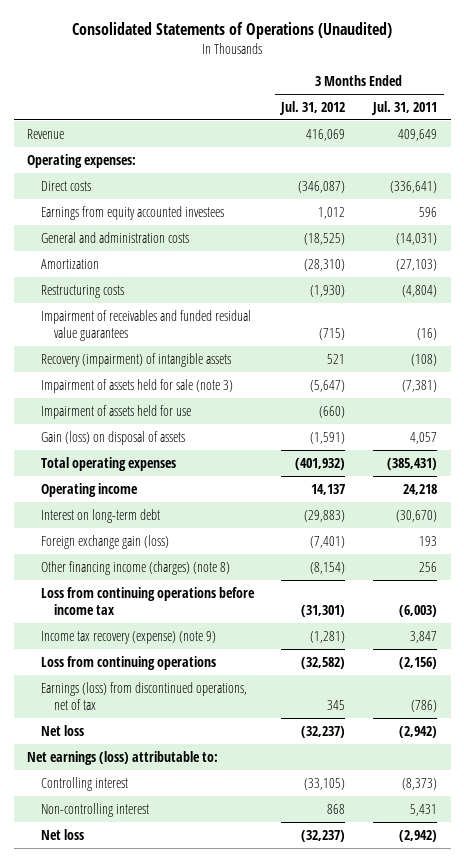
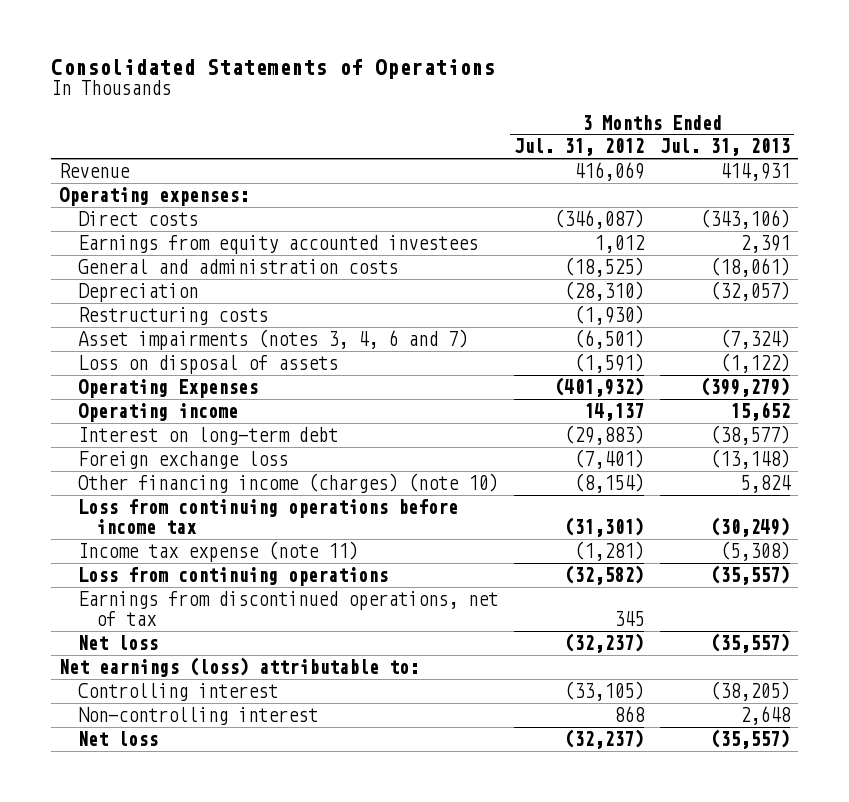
[72,22,393,40] Consolidated Statements of Operations (Unaudited) -> [50,58,495,79] Consolidated Statements of Operations
[370,100,437,115] Jul. 31, 2011 -> none
none -> [659,138,790,157] Jul. 31, 2013
[40,258,99,269] Amortization -> [77,282,198,302] Depreciation
[40,309,251,342] Impairment of receivables and funded residual value guarantees -> none
[40,352,231,367] Recovery (impairment) of intangible assets -> none
[40,378,233,393] Impairment of assets held for sale (note 3) -> none
[40,404,191,419] Impairment of assets held for use -> none
none -> [77,328,468,350] Asset impairments (notes 3, 4, 6 and 7)
[40,430,185,445] Gain (loss) on disposal of assets -> [77,354,338,374] Loss on disposal of assets
[40,456,176,471] Total operating expenses -> [77,378,258,398] Operating Expenses
[40,534,169,549] Foreign exchange gain (loss) -> [77,450,288,469] Foreign exchange loss
[40,560,230,575] Other financing income (charges) (note 8) -> [77,472,498,493] Other financing income (charges) (note 10)
[40,630,216,644] Income tax recovery (expense) (note 9) -> [77,540,358,562] Income tax expense (note 11)
[40,681,247,711] Earnings (loss) from discontinued operations, net of tax -> [77,590,498,626] Earnings from discontinued operations, net of tax

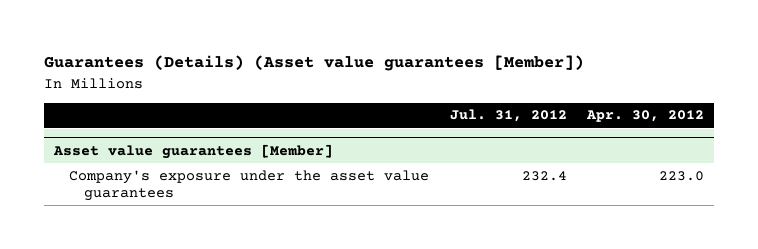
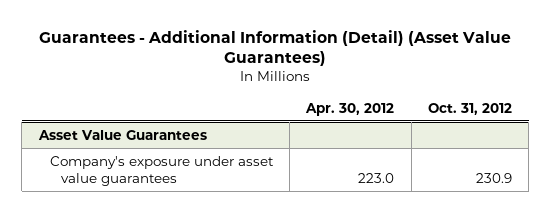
[44,55,585,72] Guarantees (Details) (Asset value guarantees [Member]) -> [39,29,512,67] Guarantees - Additional Information (Detail) (Asset Value Guarantees)
[449,109,567,123] Jul. 31, 2012 -> none
none -> [427,102,512,115] Oct. 31, 2012
[53,143,334,159] Asset value guarantees [Member] -> [37,129,207,140] Asset Value Guarantees
[69,169,430,202] Company's exposure under the asset value guarantees -> [49,155,274,186] Company's exposure under asset value guarantees

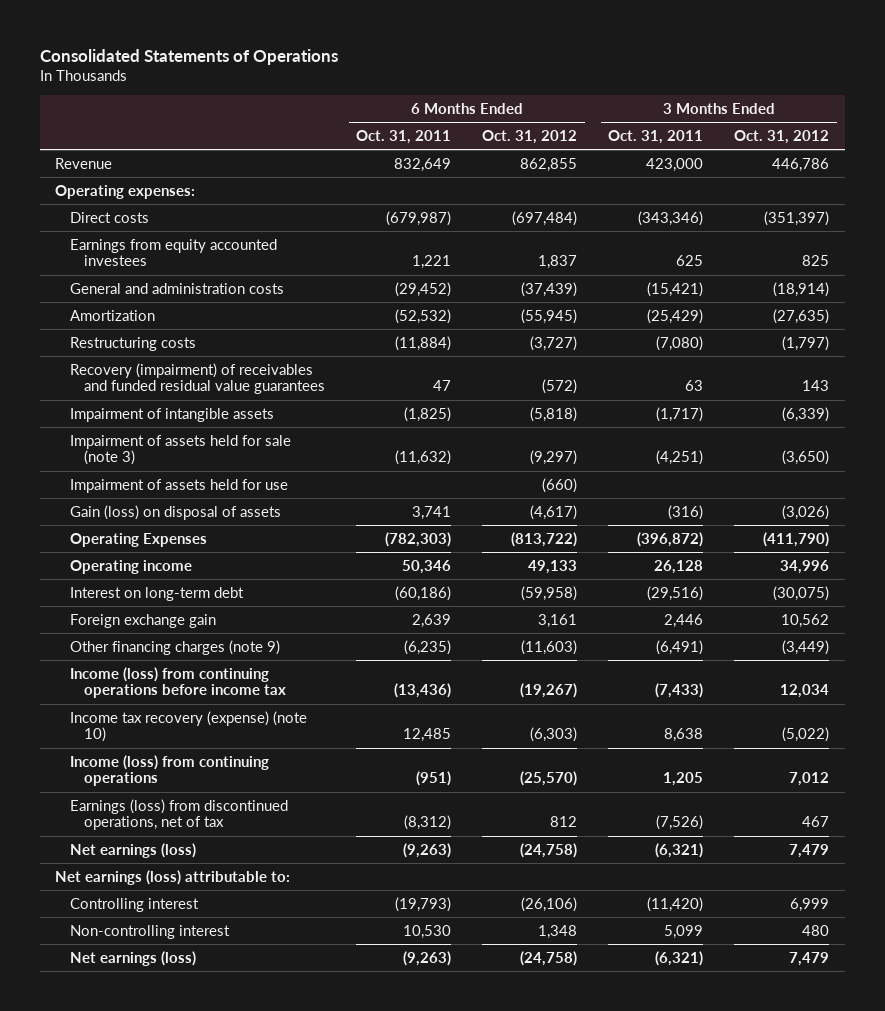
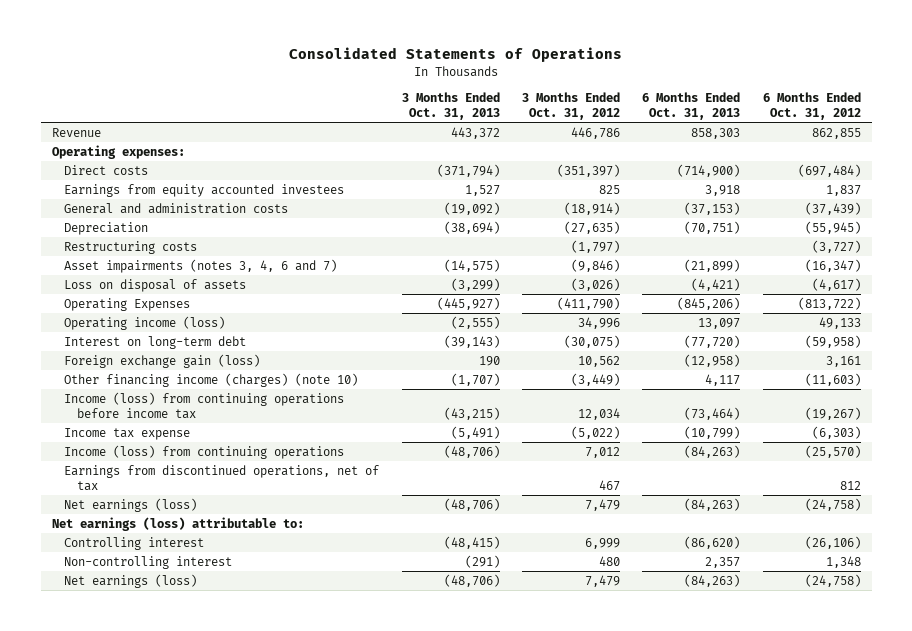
[356,129,452,144] Oct. 31, 2011 -> none
[608,129,704,144] Oct. 31, 2011 -> none
none -> [401,91,500,121] 3 Months Ended Oct. 31, 2013
none -> [642,91,741,121] 6 Months Ended Oct. 31, 2013
[69,309,155,321] Amortization -> [64,221,149,235] Depreciation
[69,362,326,395] Recovery (impairment) of receivables and funded residual value guarantees -> none
[69,407,274,422] Impairment of intangible assets -> none
[69,434,291,466] Impairment of assets held for sale (note 3) -> none
[69,478,288,493] Impairment of assets held for use -> none
none -> [64,258,338,273] Asset impairments (notes 3, 4, 6 and 7)
[69,504,281,520] Gain (loss) on disposal of assets -> [64,278,247,292] Loss on disposal of assets
[69,559,192,574] Operating income -> [64,315,226,330] Operating income (loss)
[69,613,216,628] Foreign exchange gain -> [64,353,261,368] Foreign exchange gain (loss)
[69,639,280,655] Other financing charges (note 9) -> [64,372,359,387] Other financing income (charges) (note 10)
[69,710,307,743] Income tax recovery (expense) (note 10) -> [64,427,191,440] Income tax expense
[69,798,288,831] Earnings (loss) from discontinued operations, net of tax -> [64,464,380,492] Earnings from discontinued operations, net of tax

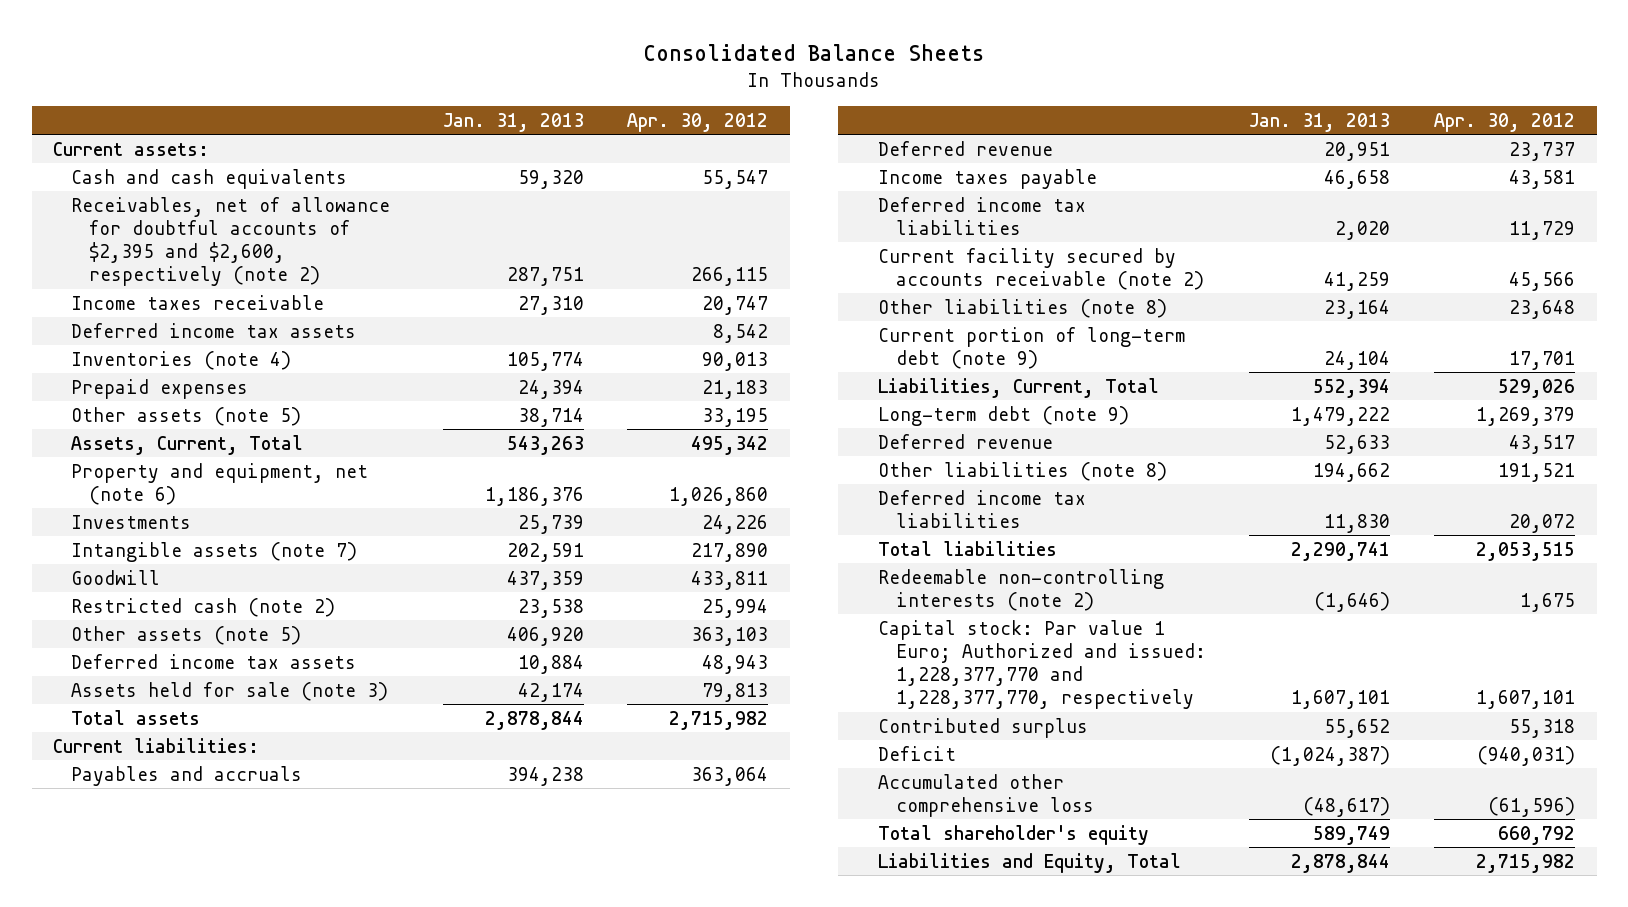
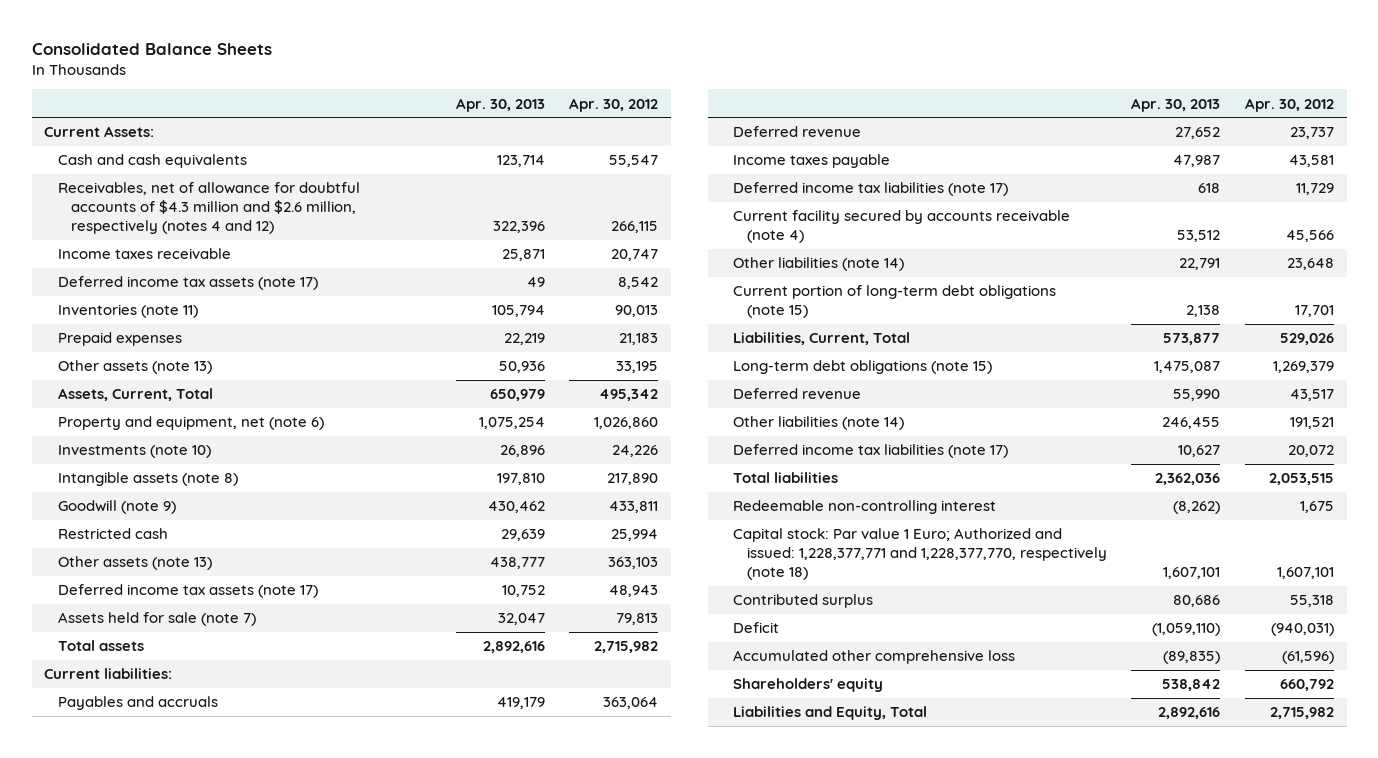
[442,112,584,132] Jan. 31, 2013 -> none
none -> [455,97,545,112] Apr. 30, 2013
[53,141,210,156] Current assets: -> [44,126,155,138] Current Assets:
[71,196,391,287] Receivables, net of allowance for doubtful accounts of $2,395 and $2,600, respectively (note 2) -> [57,182,360,234] Receivables, net of allowance for doubtful accounts of $4.3 million and $2.6 million, respectively (notes 4 and 12)
[71,322,357,338] Deferred income tax assets -> [57,276,318,291] Deferred income tax assets (note 17)
[71,350,292,370] Inventories (note 4) -> [57,304,198,319] Inventories (note 11)
[71,406,302,426] Other assets (note 5) -> [57,360,212,375] Other assets (note 13)
[71,514,192,529] Investments -> [57,445,211,459] Investments (note 10)
[71,541,358,562] Intangible assets (note 7) -> [57,472,238,487] Intangible assets (note 8)
[71,569,161,585] Goodwill -> [57,500,176,515] Goodwill (note 9)
[71,597,336,617] Restricted cash (note 2) -> [57,528,168,540] Restricted cash
[71,625,302,645] Other assets (note 5) -> [57,556,212,571] Other assets (note 13)
[71,653,357,669] Deferred income tax assets -> [57,584,318,599] Deferred income tax assets (note 17)
[71,681,389,701] Assets held for sale (note 3) -> [57,612,256,627] Assets held for sale (note 7)
[877,196,1086,235] Deferred income tax liabilities -> [733,182,1009,197] Deferred income tax liabilities (note 17)
[877,247,1204,290] Current facility secured by accounts receivable (note 2) -> [733,210,1071,244] Current facility secured by accounts receivable (note 4)
[877,298,1167,318] Other liabilities (note 8) -> [733,257,905,272] Other liabilities (note 14)
[877,326,1185,369] Current portion of long-term debt (note 9) -> [733,285,1057,319] Current portion of long-term debt obligations (note 15)
[877,405,1129,426] Long-term debt (note 9) -> [733,360,993,375] Long-term debt obligations (note 15)
[877,461,1167,481] Other liabilities (note 8) -> [733,416,905,431] Other liabilities (note 14)
[877,489,1086,528] Deferred income tax liabilities -> [733,444,1009,459] Deferred income tax liabilities (note 17)
[877,568,1164,611] Redeemable non-controlling interests (note 2) -> [733,500,997,515] Redeemable non-controlling interest
[877,619,1206,710] Capital stock: Par value 1 Euro; Authorized and issued: 1,228,377,770 and 1,228,377,770, respectively -> [733,528,1107,580] Capital stock: Par value 1 Euro; Authorized and issued: 1,228,377,771 and 1,228,377,770, respectively (note 18)
[877,824,1149,845] Total shareholder's equity -> [733,678,884,693] Shareholders' equity

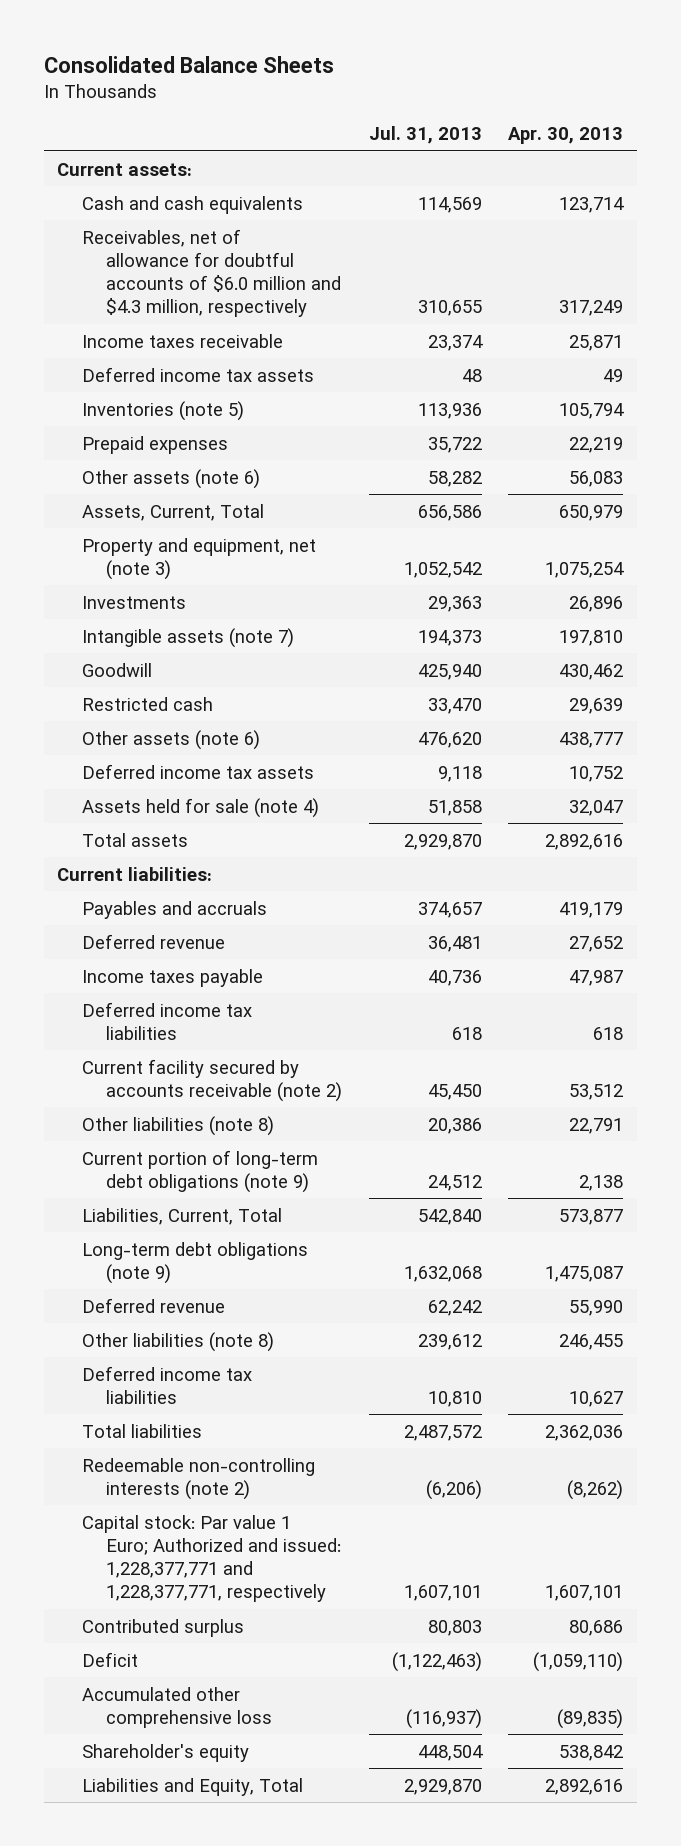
[569,97,659,112] Apr. 30, 2012 -> none
none -> [368,126,482,145] Jul. 31, 2013
[44,126,155,138] Current Assets: -> [57,162,193,176] Current assets:
[57,182,360,234] Receivables, net of allowance for doubtful accounts of $4.3 million and $2.6 million, respectively (notes 4 and 12) -> [81,228,342,318] Receivables, net of allowance for doubtful accounts of $6.0 million and $4.3 million, respectively
[492,220,545,233] 322,396 -> [559,300,624,317] 317,249
[57,276,318,291] Deferred income tax assets (note 17) -> [81,366,314,382] Deferred income tax assets
[57,304,198,319] Inventories (note 11) -> [81,400,244,421] Inventories (note 5)
[57,360,212,375] Other assets (note 13) -> [81,468,260,489] Other assets (note 6)
[498,361,545,374] 50,936 -> [569,470,624,487] 56,083
[57,416,324,431] Property and equipment, net (note 6) -> [81,537,316,580] Property and equipment, net (note 3)
[57,445,211,459] Investments (note 10) -> [81,595,186,609] Investments
[57,472,238,487] Intangible assets (note 8) -> [81,627,294,648] Intangible assets (note 7)
[57,500,176,515] Goodwill (note 9) -> [81,662,152,677] Goodwill
[57,556,212,571] Other assets (note 13) -> [81,729,260,750] Other assets (note 6)
[57,584,318,599] Deferred income tax assets (note 17) -> [81,763,314,779] Deferred income tax assets
[57,612,256,627] Assets held for sale (note 7) -> [81,797,319,818] Assets held for sale (note 4)
[733,182,1009,197] Deferred income tax liabilities (note 17) -> [81,1001,252,1040] Deferred income tax liabilities
[733,210,1071,244] Current facility secured by accounts receivable (note 4) -> [81,1058,343,1102] Current facility secured by accounts receivable (note 2)
[733,257,905,272] Other liabilities (note 14) -> [81,1115,274,1136] Other liabilities (note 8)
[733,285,1057,319] Current portion of long-term debt obligations (note 15) -> [81,1149,318,1193] Current portion of long-term debt obligations (note 9)
[733,360,993,375] Long-term debt obligations (note 15) -> [81,1241,308,1284] Long-term debt obligations (note 9)
[733,416,905,431] Other liabilities (note 14) -> [81,1331,274,1352] Other liabilities (note 8)
[733,444,1009,459] Deferred income tax liabilities (note 17) -> [81,1365,252,1404] Deferred income tax liabilities
[733,500,997,515] Redeemable non-controlling interest -> [81,1457,315,1500] Redeemable non-controlling interests (note 2)
[733,528,1107,580] Capital stock: Par value 1 Euro; Authorized and issued: 1,228,377,771 and 1,228,377,770, respectively (note 18) -> [81,1514,342,1603] Capital stock: Par value 1 Euro; Authorized and issued: 1,228,377,771 and 1,228,377,771, respectively
[733,678,884,693] Shareholders' equity -> [81,1743,249,1762] Shareholder's equity

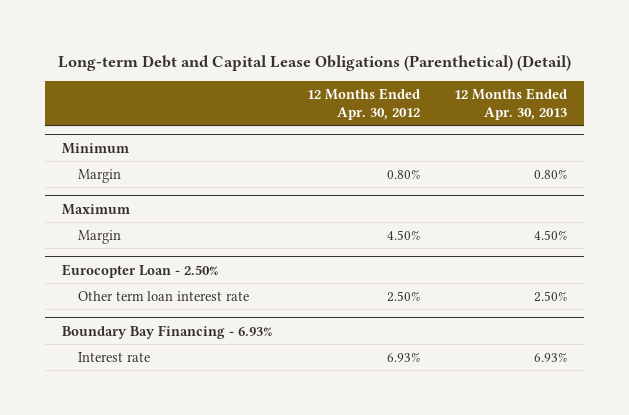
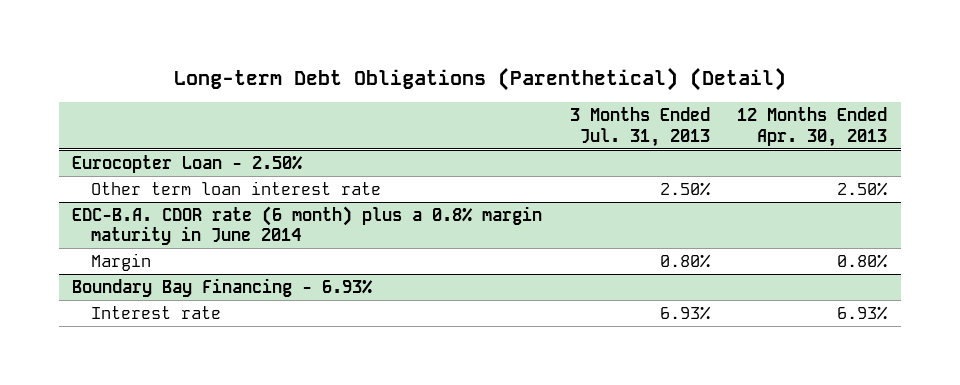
[57,54,571,71] Long-term Debt and Capital Lease Obligations (Parenthetical) (Detail) -> [173,67,786,92] Long-term Debt Obligations (Parenthetical) (Detail)
[306,88,420,120] 12 Months Ended Apr. 30, 2012 -> none
none -> [569,107,710,147] 3 Months Ended Jul. 31, 2013
[61,142,129,154] Minimum -> none
[78,168,122,183] Margin -> none
[61,203,130,215] Maximum -> none
[78,229,122,244] Margin -> none
none -> [72,205,543,246] EDC-B.A. CDOR rate (6 month) plus a 0.8% margin maturity in June 2014
none -> [91,252,152,271] Margin

